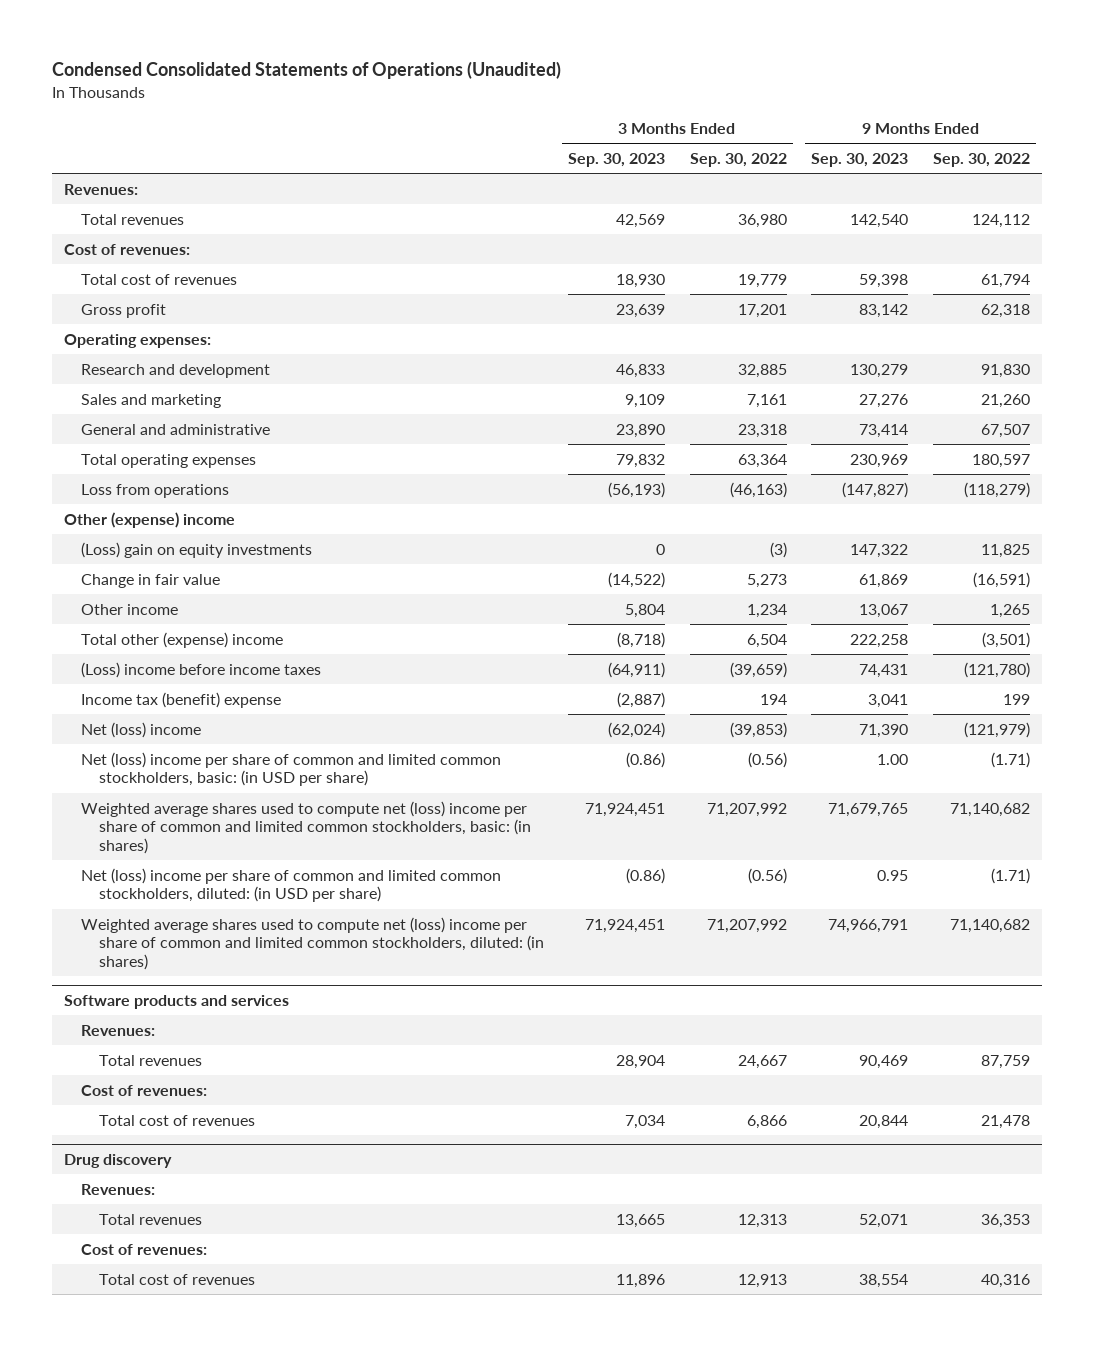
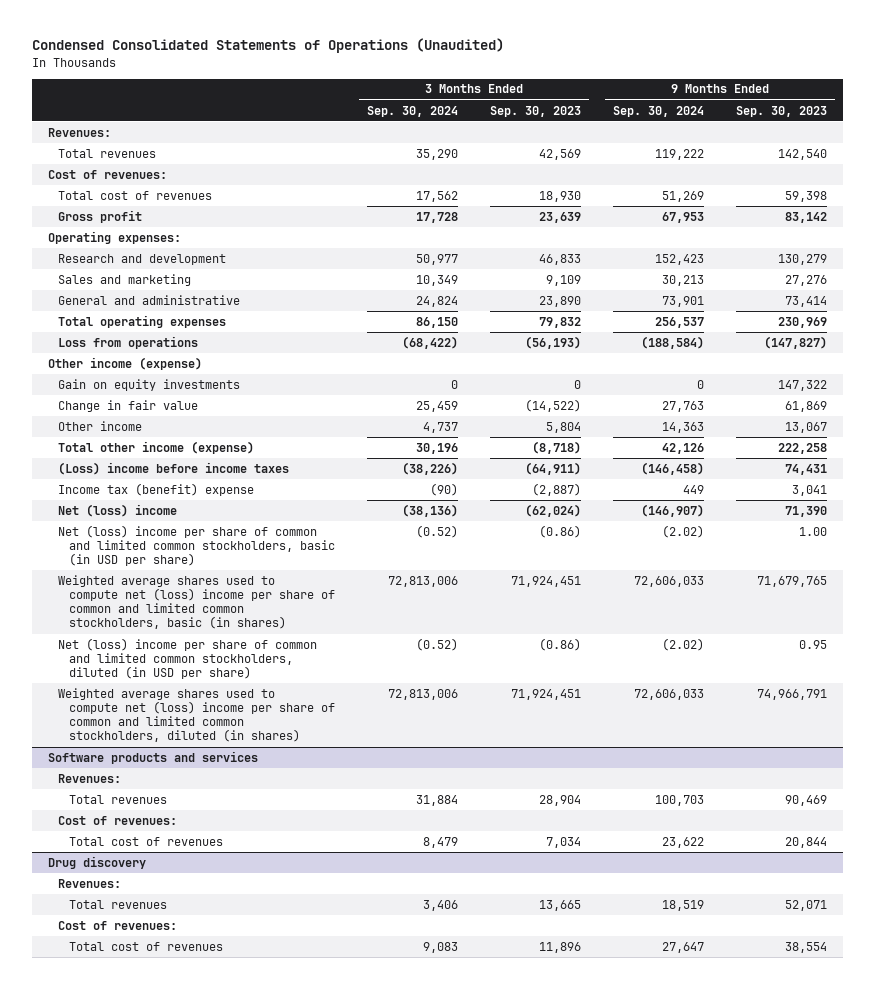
[689,153,787,168] Sep. 30, 2022 -> none
[932,153,1030,168] Sep. 30, 2022 -> none
none -> [366,105,458,117] Sep. 30, 2024
none -> [612,105,704,117] Sep. 30, 2024
[63,511,235,528] Other (expense) income -> [47,356,202,370] Other income (expense)
[81,541,313,558] (Loss) gain on equity investments -> [58,378,241,391] Gain on equity investments
[81,631,284,648] Total other (expense) income -> [58,440,255,454] Total other income (expense)
[81,751,502,787] Net (loss) income per share of common and limited common stockholders, basic: (in USD per share) -> [58,524,335,567] Net (loss) income per share of common and limited common stockholders, basic (in USD per share)
[81,800,531,855] Weighted average shares used to compute net (loss) income per share of common and limited common stockholders, basic: (in shares) -> [58,574,335,630] Weighted average shares used to compute net (loss) income per share of common and limited common stockholders, basic (in shares)
[81,867,502,903] Net (loss) income per share of common and limited common stockholders, diluted: (in USD per share) -> [58,637,318,680] Net (loss) income per share of common and limited common stockholders, diluted (in USD per share)
[81,916,544,971] Weighted average shares used to compute net (loss) income per share of common and limited common stockholders, diluted: (in shares) -> [58,687,335,743] Weighted average shares used to compute net (loss) income per share of common and limited common stockholders, diluted (in shares)

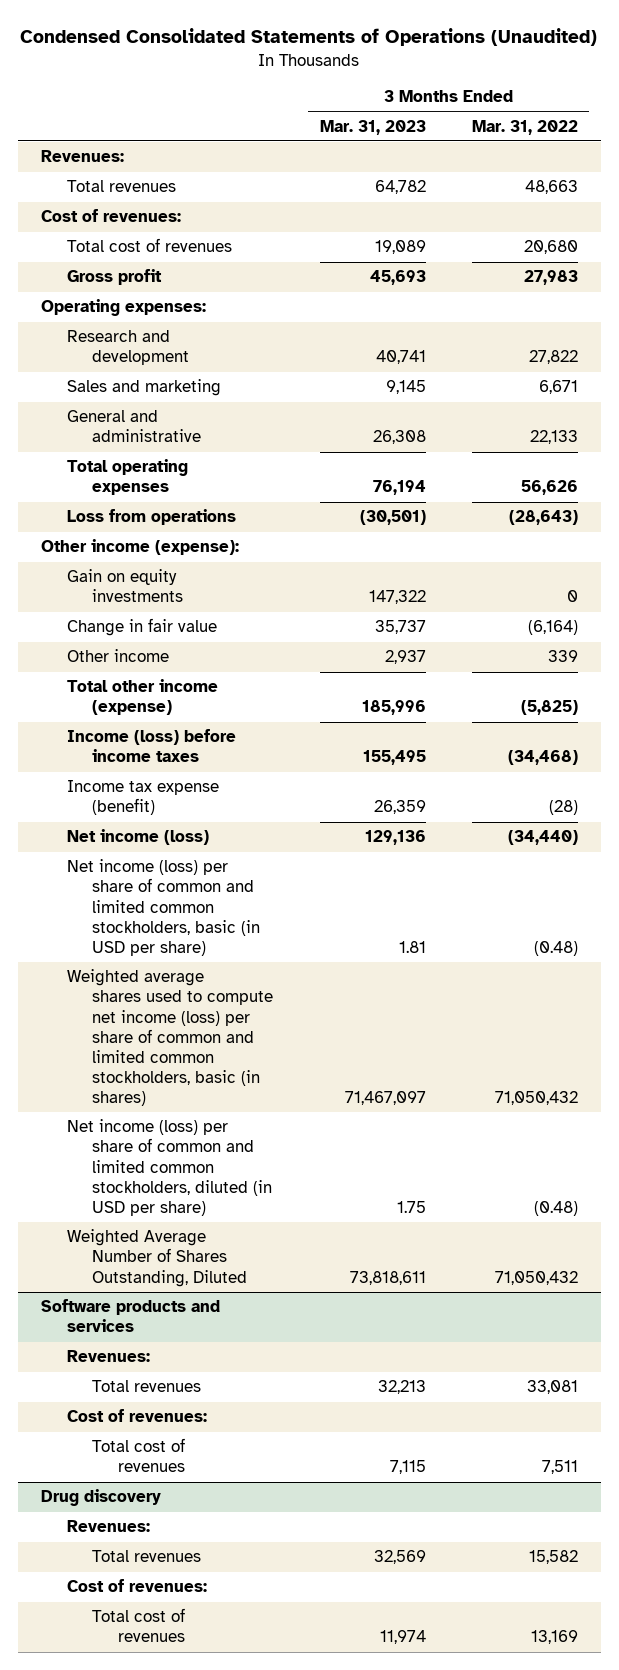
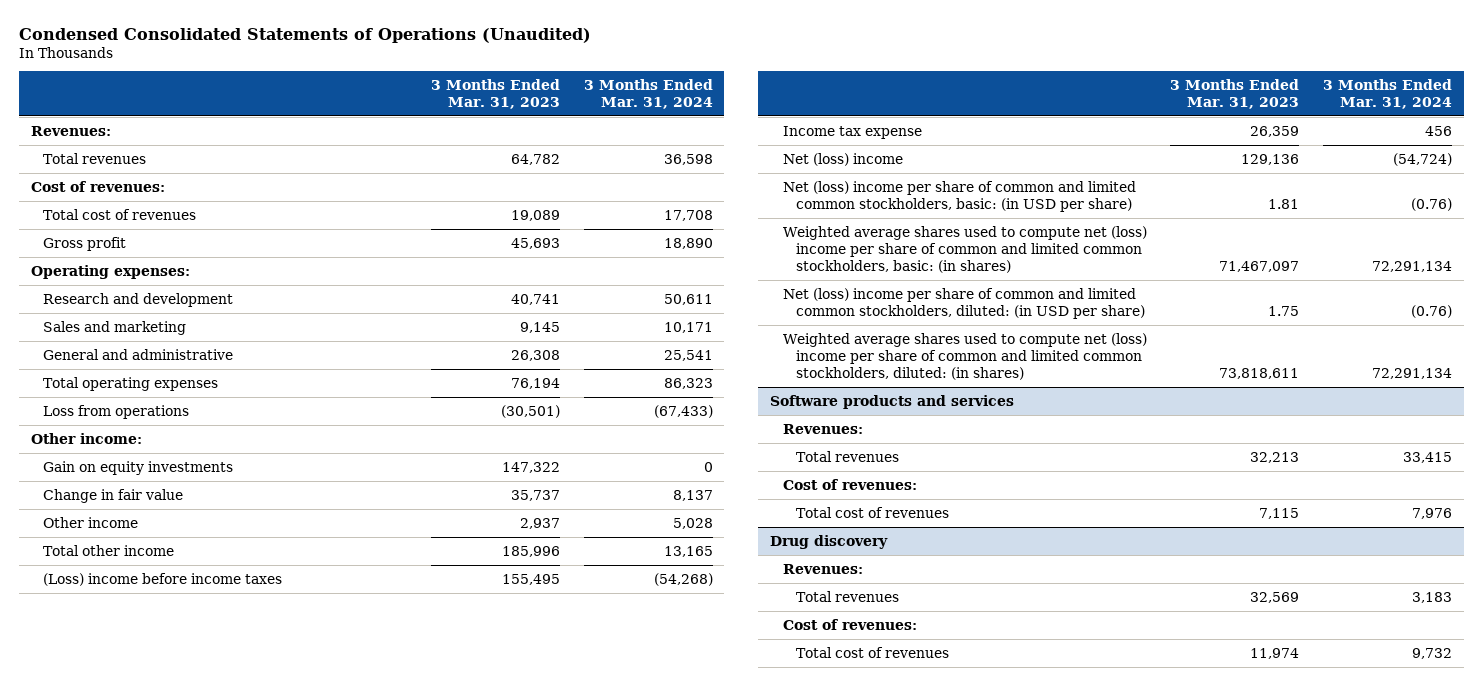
[471,119,578,135] Mar. 31, 2022 -> none
none -> [583,78,713,109] 3 Months Ended Mar. 31, 2024
[40,539,239,556] Other income (expense): -> [30,432,142,444] Other income:
[66,679,218,716] Total other income (expense) -> [43,544,175,556] Total other income
[66,729,236,763] Income (loss) before income taxes -> [43,572,283,586] (Loss) income before income taxes
[66,780,219,816] Income tax expense (benefit) -> [782,125,922,139] Income tax expense
[66,829,209,846] Net income (loss) -> [782,152,903,166] Net (loss) income
[66,859,261,956] Net income (loss) per share of common and limited common stockholders, basic (in USD per share) -> [782,180,1136,212] Net (loss) income per share of common and limited common stockholders, basic: (in USD per share)
[66,969,274,1107] Weighted average shares used to compute net income (loss) per share of common and limited common stockholders, basic (in shares) -> [782,225,1147,273] Weighted average shares used to compute net (loss) income per share of common and limited common stockholders, basic: (in shares)
[66,1119,273,1216] Net income (loss) per share of common and limited common stockholders, diluted (in USD per share) -> [782,287,1145,319] Net (loss) income per share of common and limited common stockholders, diluted: (in USD per share)
[66,1229,248,1287] Weighted Average Number of Shares Outstanding, Diluted -> [782,332,1147,380] Weighted average shares used to compute net (loss) income per share of common and limited common stockholders, diluted: (in shares)

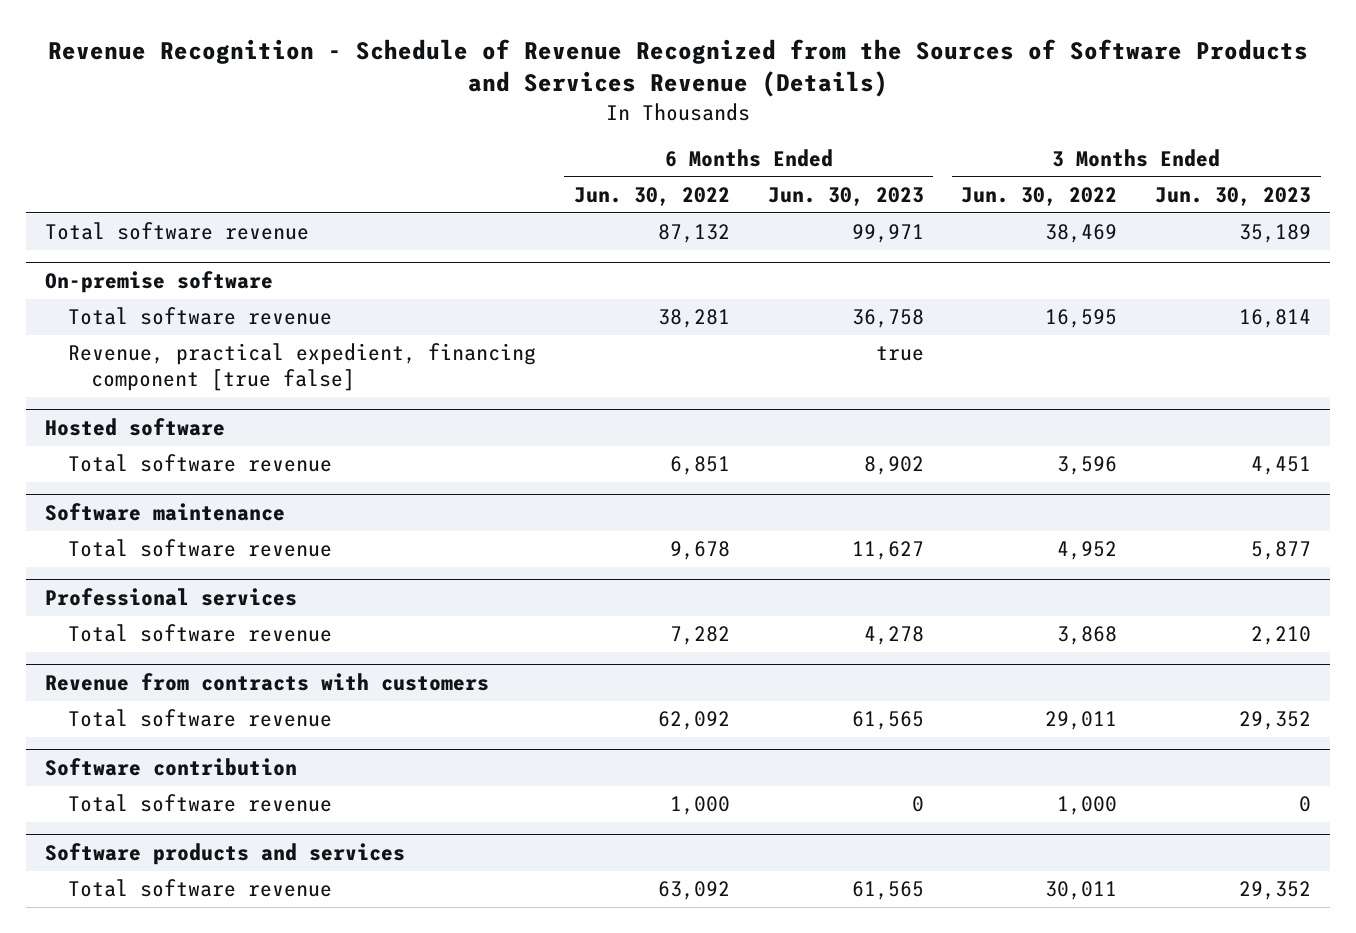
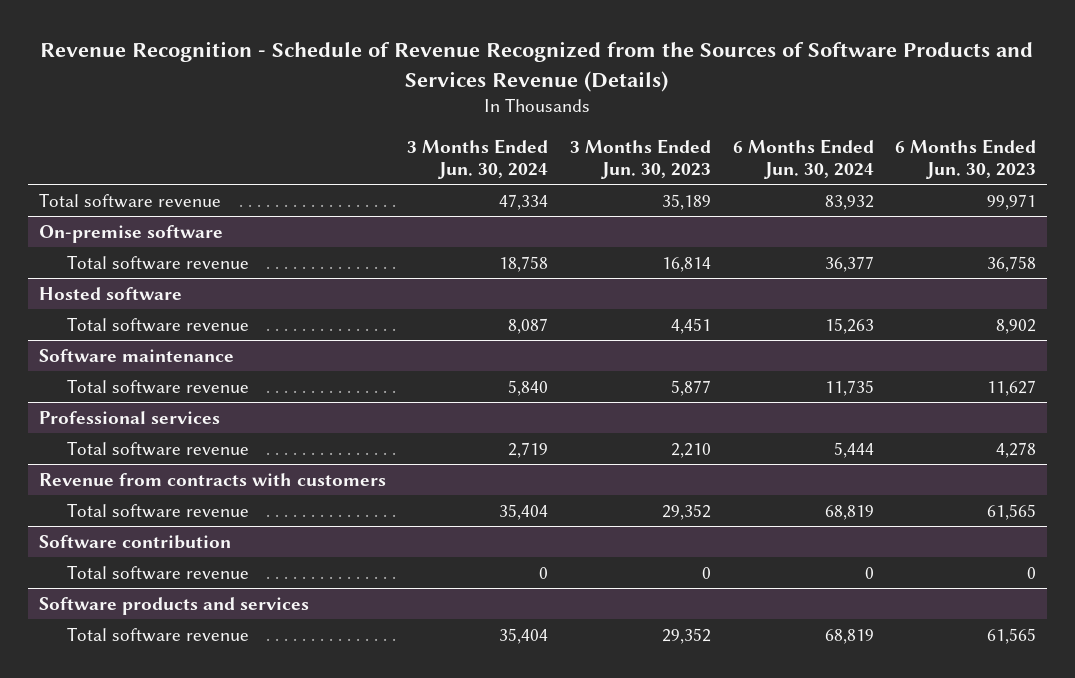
[573,187,730,207] Jun. 30, 2022 -> none
[961,187,1118,207] Jun. 30, 2022 -> none
none -> [407,138,549,180] 3 Months Ended Jun. 30, 2024
none -> [732,138,874,180] 6 Months Ended Jun. 30, 2024
[67,343,536,391] Revenue, practical expedient, financing component [true false] -> none

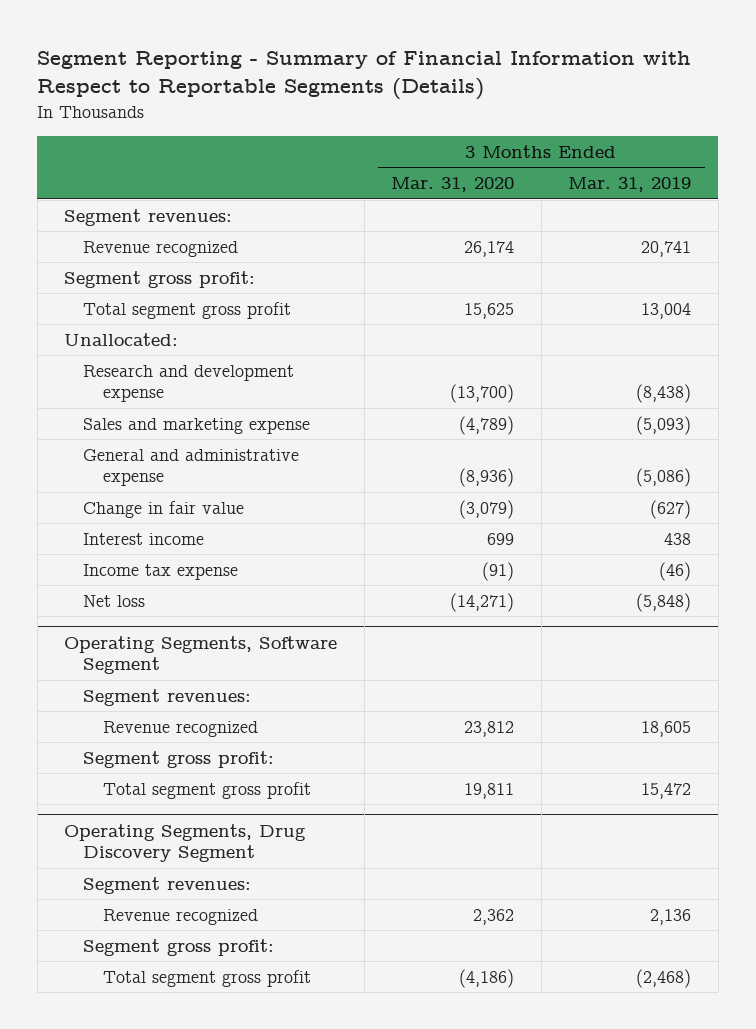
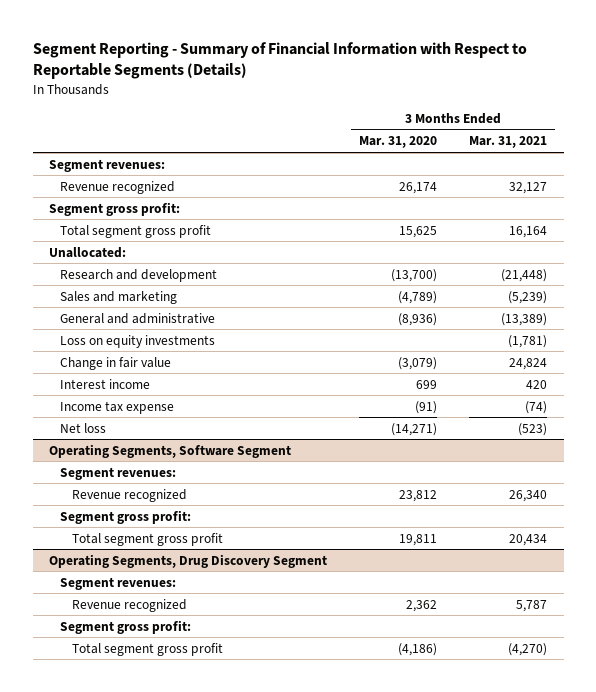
[568,177,692,193] Mar. 31, 2019 -> none
none -> [469,136,548,149] Mar. 31, 2021
[83,364,295,403] Research and development expense -> [60,268,218,282] Research and development
[83,417,311,434] Sales and marketing expense -> [60,290,178,304] Sales and marketing
[83,448,300,487] General and administrative expense -> [60,312,216,324] General and administrative
none -> [60,334,216,348] Loss on equity investments

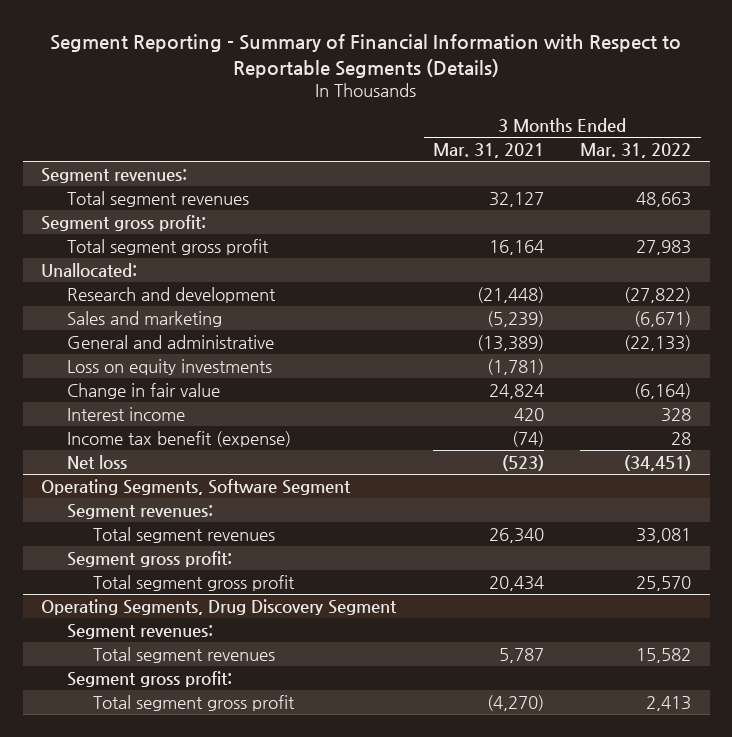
[359,136,438,149] Mar. 31, 2020 -> none
none -> [580,143,692,159] Mar. 31, 2022
[60,180,176,194] Revenue recognized -> [66,190,249,207] Total segment revenues
[60,400,175,414] Income tax expense -> [66,430,291,447] Income tax benefit (expense)
[72,488,188,502] Revenue recognized -> [92,526,275,543] Total segment revenues
[72,598,188,612] Revenue recognized -> [92,646,275,663] Total segment revenues

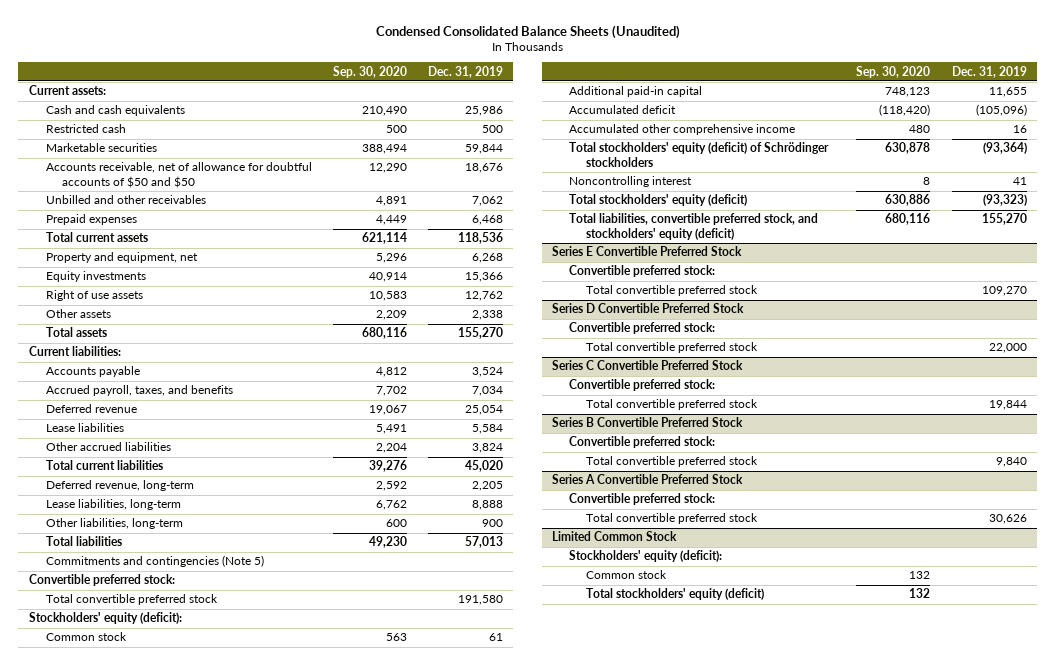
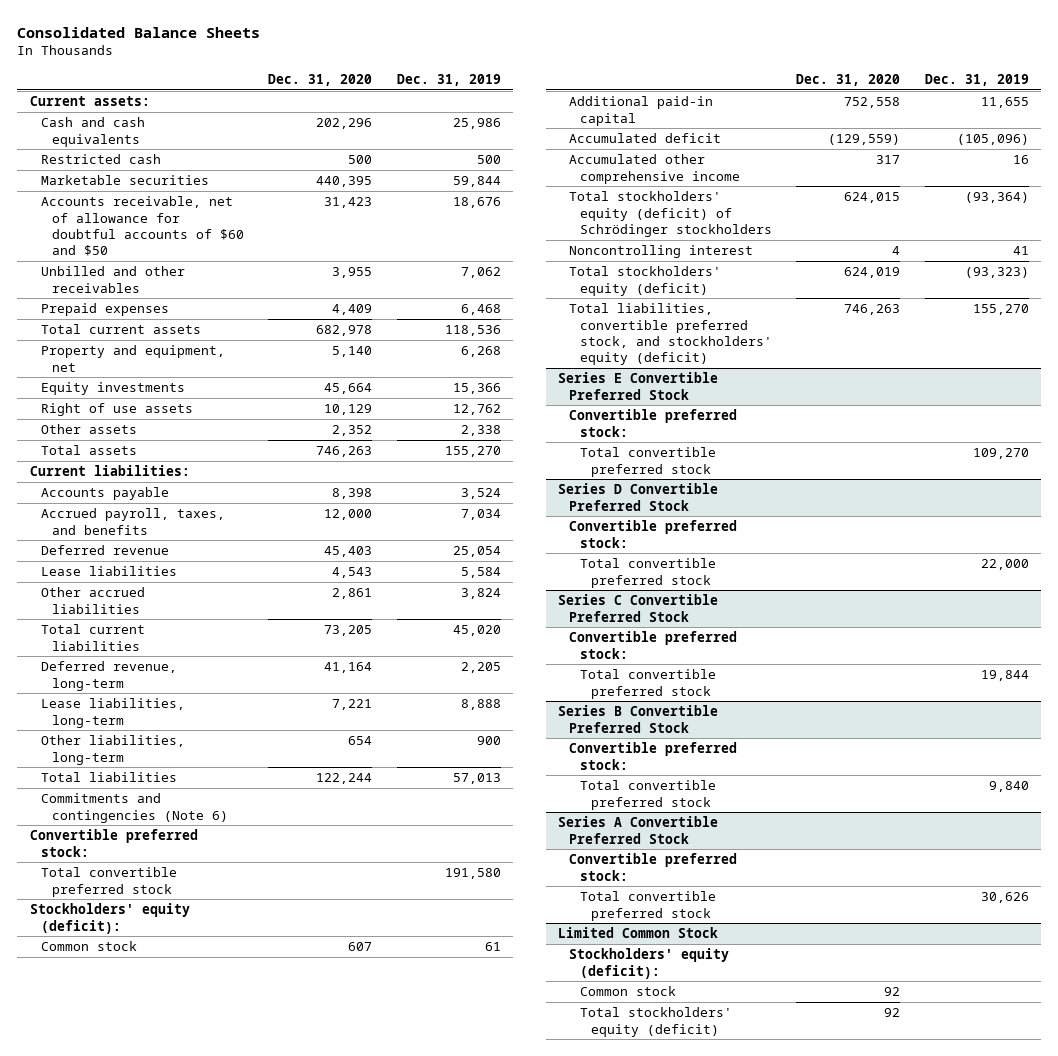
[375,24,680,39] Condensed Consolidated Balance Sheets (Unaudited) -> [17,26,261,38] Consolidated Balance Sheets
[332,65,407,78] Sep. 30, 2020 -> none
none -> [268,73,373,86] Dec. 31, 2020
[45,162,312,188] Accounts receivable, net of allowance for doubtful accounts of $50 and $50 -> [40,196,244,256] Accounts receivable, net of allowance for doubtful accounts of $60 and $50
[45,555,264,568] Commitments and contingencies (Note 5) -> [40,793,228,823] Commitments and contingencies (Note 6)

